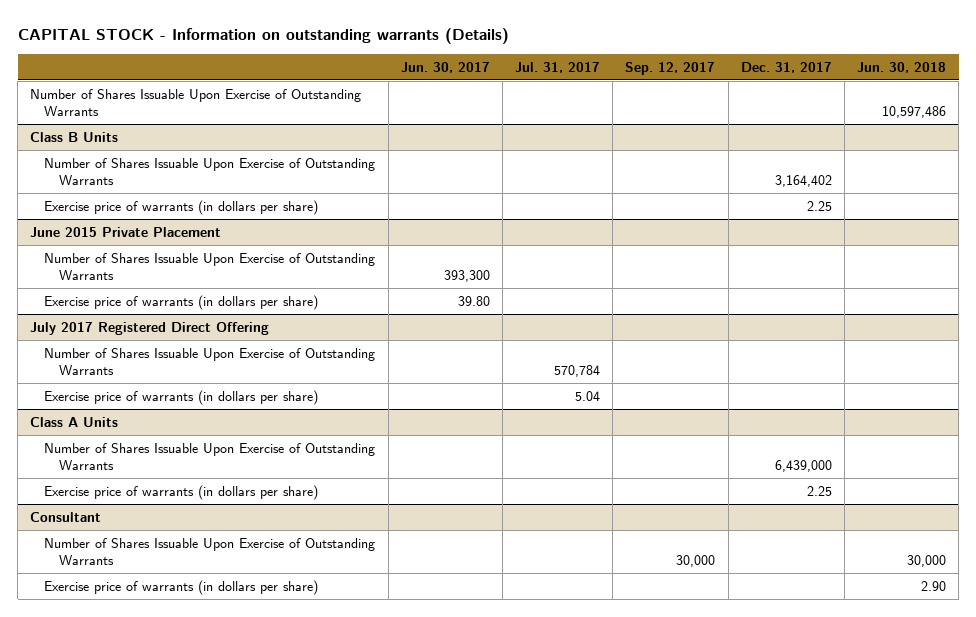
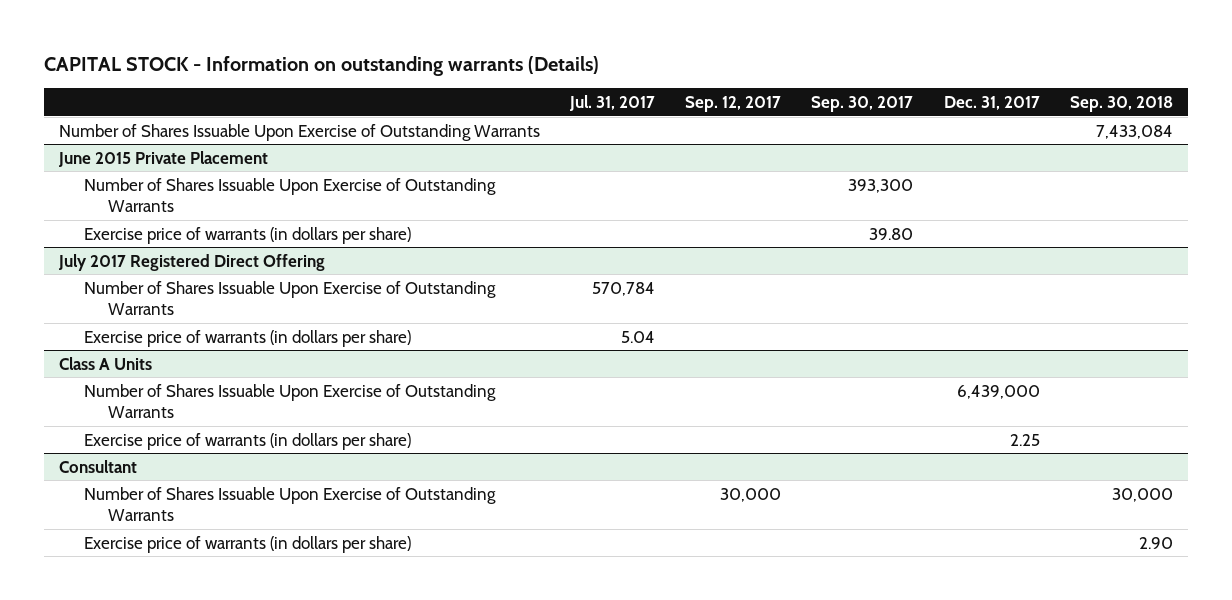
[400,61,490,73] Jun. 30, 2017 -> none
[857,61,947,73] Jun. 30, 2018 -> none
none -> [811,96,914,113] Sep. 30, 2017
none -> [1069,96,1173,113] Sep. 30, 2018
[30,132,119,143] Class B Units -> none
[44,158,376,185] Number of Shares Issuable Upon Exercise of Outstanding Warrants -> none
[44,200,319,216] Exercise price of warrants (in dollars per share) -> none

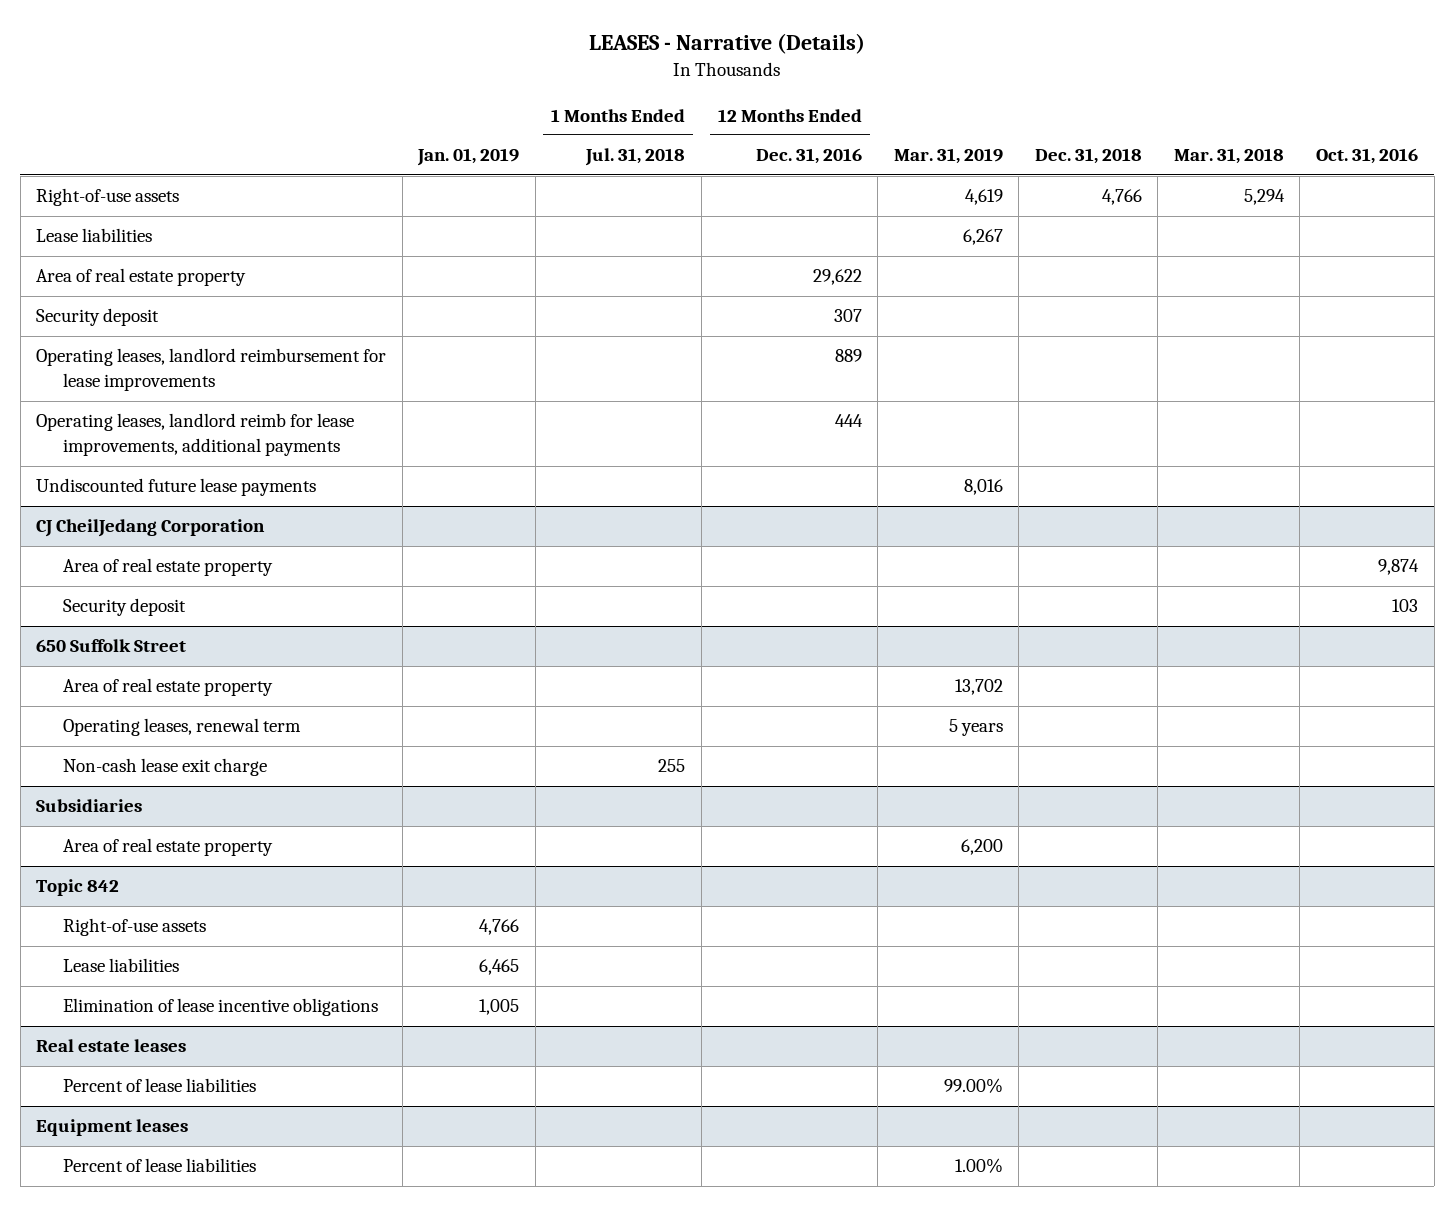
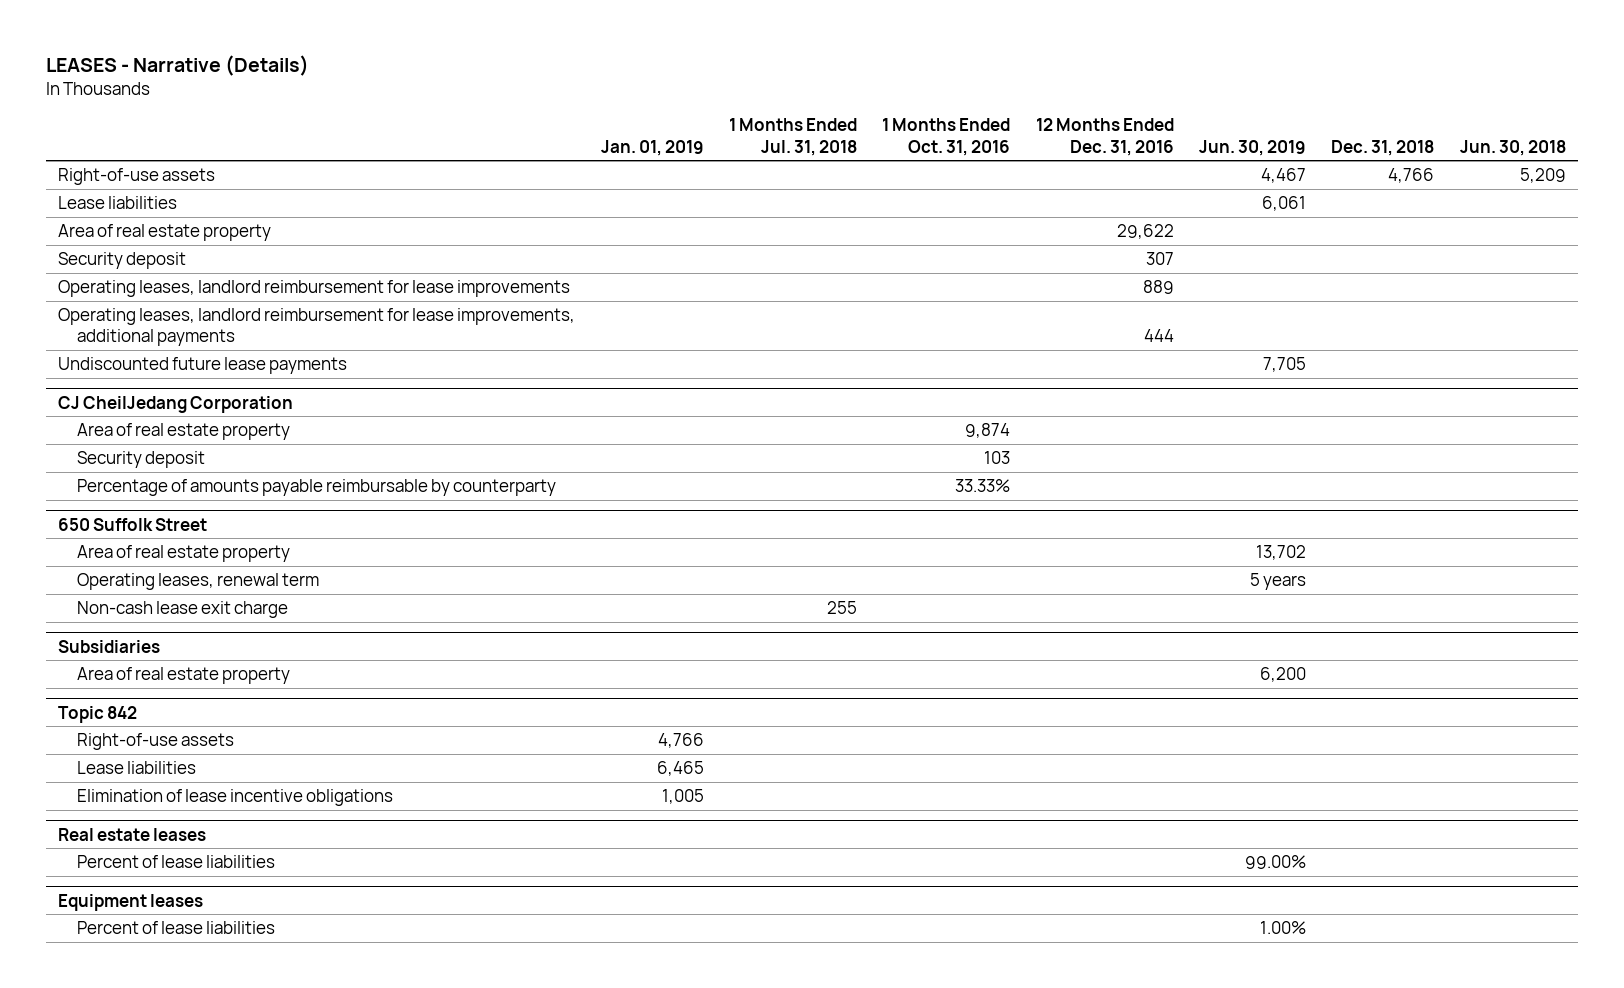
[893,148,1003,165] Mar. 31, 2019 -> none
[1173,148,1284,165] Mar. 31, 2018 -> none
[1316,148,1419,165] Oct. 31, 2016 -> none
none -> [882,118,1011,156] 1 Months Ended Oct. 31, 2016
none -> [1199,139,1307,156] Jun. 30, 2019
none -> [1459,139,1566,156] Jun. 30, 2018
[36,413,355,457] Operating leases, landlord reimb for lease improvements, additional payments -> [58,307,576,347] Operating leases, landlord reimbursement for lease improvements, additional payments
none -> [76,478,556,496] Percentage of amounts payable reimbursable by counterparty

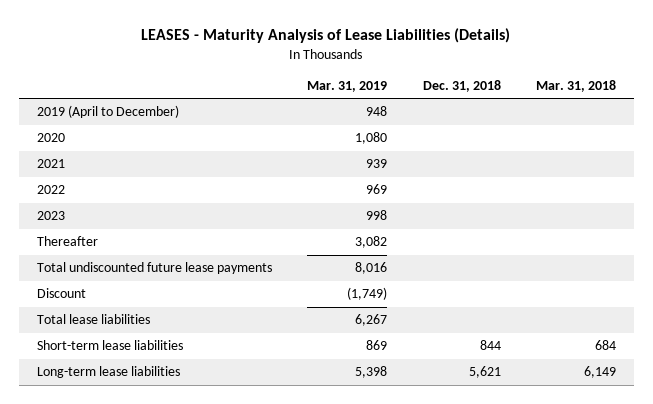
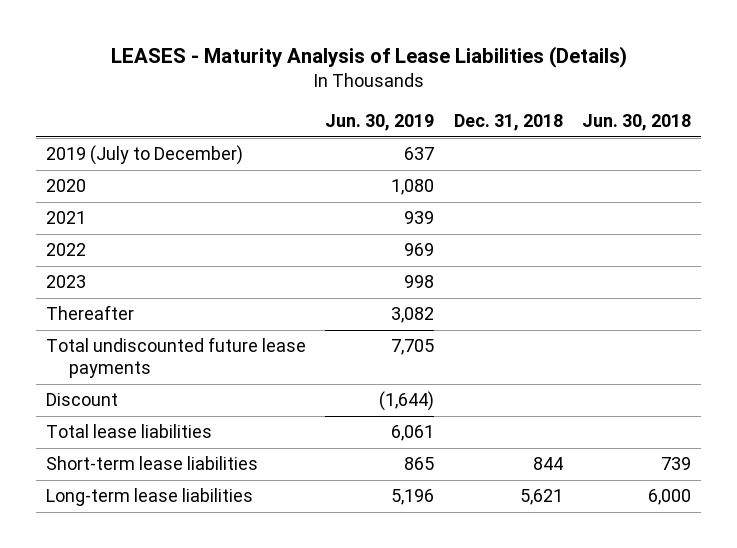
[307,80,388,92] Mar. 31, 2019 -> none
[536,79,617,92] Mar. 31, 2018 -> none
none -> [325,114,435,132] Jun. 30, 2019
none -> [582,114,692,132] Jun. 30, 2018
[36,105,179,119] 2019 (April to December) -> [45,145,243,166] 2019 (July to December)

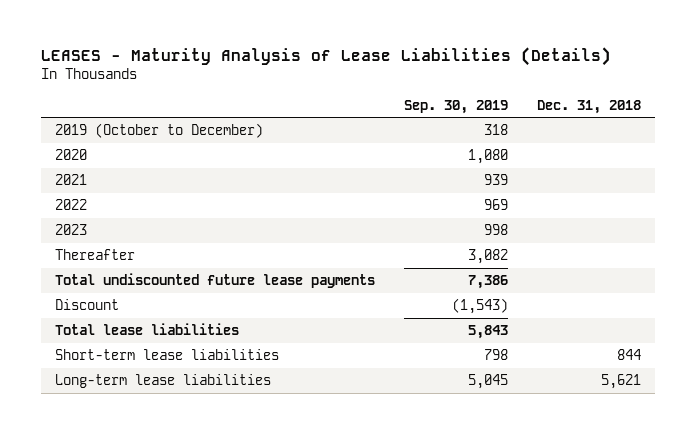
[325,114,435,132] Jun. 30, 2019 -> none
[582,114,692,132] Jun. 30, 2018 -> none
none -> [403,99,508,114] Sep. 30, 2019
[45,145,243,166] 2019 (July to December) -> [55,123,264,139] 2019 (October to December)

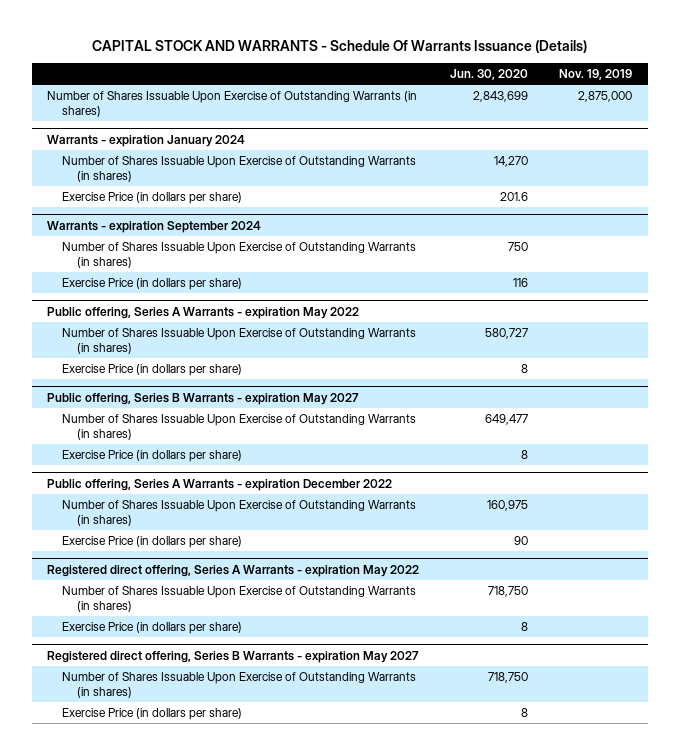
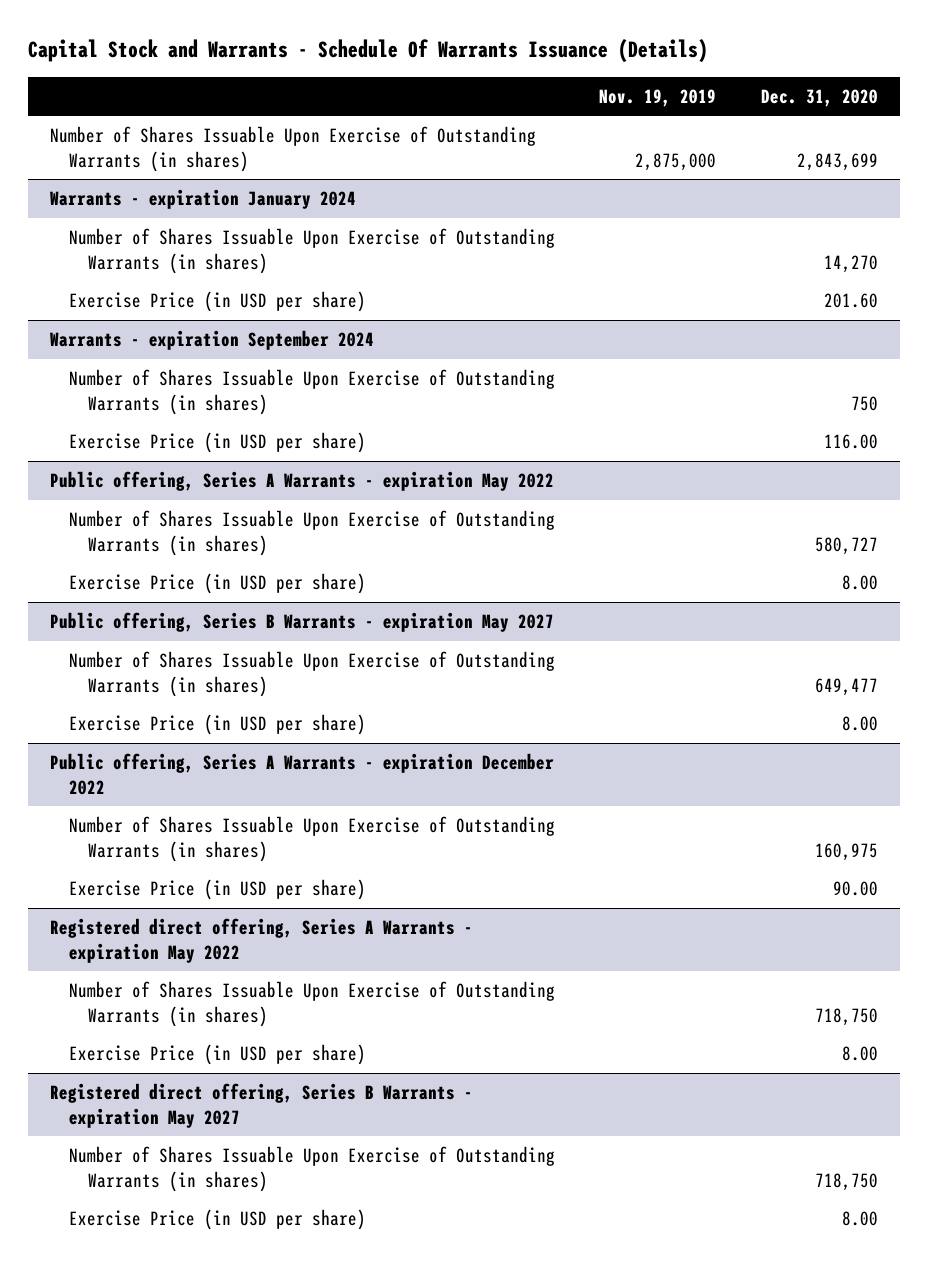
[91,40,587,54] CAPITAL STOCK AND WARRANTS - Schedule Of Warrants Issuance (Details) -> [27,39,708,64] Capital Stock and Warrants - Schedule Of Warrants Issuance (Details)
[450,69,529,81] Jun. 30, 2020 -> none
none -> [760,88,878,107] Dec. 31, 2020
[62,191,243,204] Exercise Price (in dollars per share) -> [68,291,366,313] Exercise Price (in USD per share)
[62,277,243,290] Exercise Price (in dollars per share) -> [68,432,366,454] Exercise Price (in USD per share)
[62,363,243,376] Exercise Price (in dollars per share) -> [68,573,366,595] Exercise Price (in USD per share)
[62,449,243,462] Exercise Price (in dollars per share) -> [68,714,366,736] Exercise Price (in USD per share)
[62,535,243,548] Exercise Price (in dollars per share) -> [68,879,366,901] Exercise Price (in USD per share)
[62,621,243,634] Exercise Price (in dollars per share) -> [68,1044,366,1066] Exercise Price (in USD per share)
[62,707,243,720] Exercise Price (in dollars per share) -> [68,1209,366,1231] Exercise Price (in USD per share)

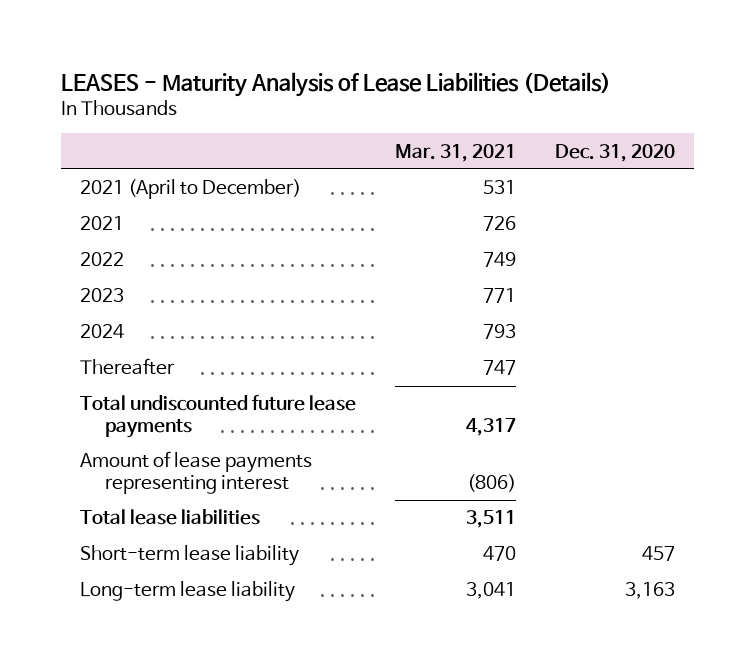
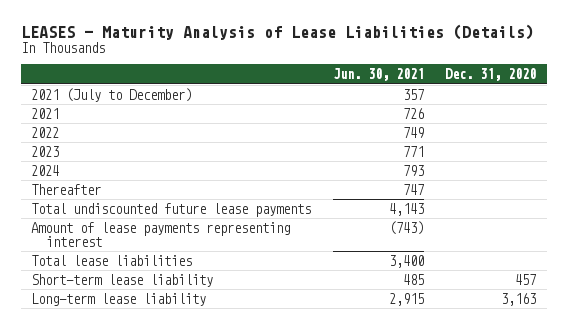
[394,143,516,162] Mar. 31, 2021 -> none
none -> [332,68,424,82] Jun. 30, 2021
[80,179,302,200] 2021 (April to December) -> [31,87,193,102] 2021 (July to December)

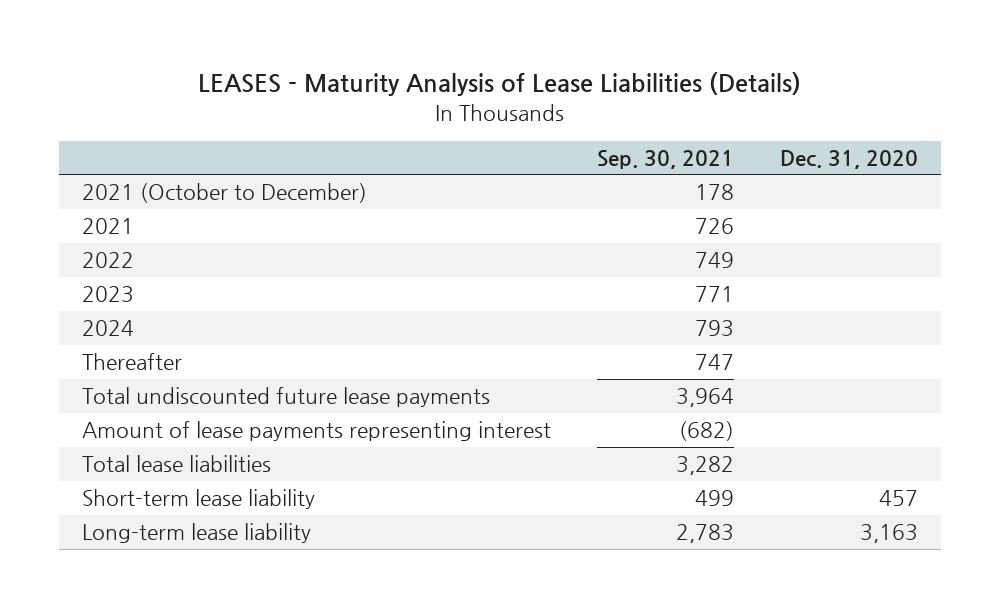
[332,68,424,82] Jun. 30, 2021 -> none
none -> [597,149,735,169] Sep. 30, 2021
[31,87,193,102] 2021 (July to December) -> [82,183,368,204] 2021 (October to December)

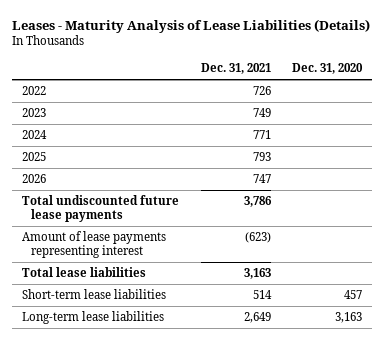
[198,72,802,97] LEASES - Maturity Analysis of Lease Liabilities (Details) -> [11,18,370,33] Leases - Maturity Analysis of Lease Liabilities (Details)
[597,149,735,169] Sep. 30, 2021 -> none
none -> [200,62,271,74] Dec. 31, 2021
[82,183,368,204] 2021 (October to December) -> none
[82,218,135,235] 2021 -> none
[82,353,183,371] Thereafter -> none
none -> [22,152,47,162] 2025
none -> [22,174,47,184] 2026
[82,489,316,510] Short-term lease liability -> [22,289,167,300] Short-term lease liabilities
[82,523,312,544] Long-term lease liability -> [22,311,165,325] Long-term lease liabilities

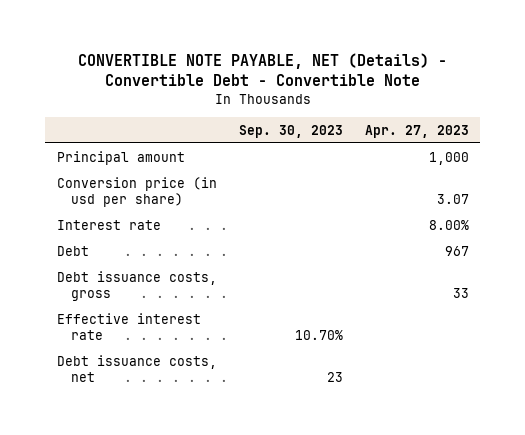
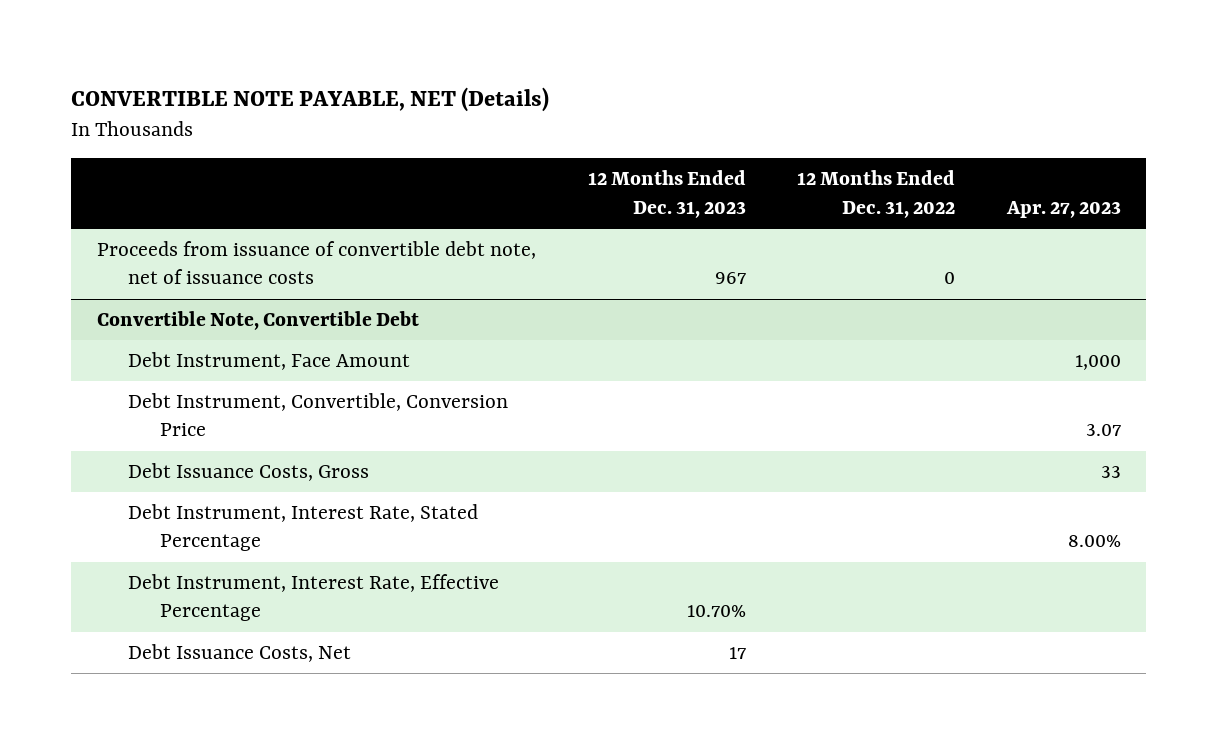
[77,52,447,87] CONVERTIBLE NOTE PAYABLE, NET (Details) - Convertible Debt - Convertible Note -> [71,87,550,113] CONVERTIBLE NOTE PAYABLE, NET (Details)
[238,124,343,138] Sep. 30, 2023 -> none
none -> [587,170,746,218] 12 Months Ended Dec. 31, 2023
none -> [797,170,956,218] 12 Months Ended Dec. 31, 2022
[56,150,185,165] Principal amount -> none
[56,176,217,208] Conversion price (in usd per share) -> none
[56,219,161,230] Interest rate -> none
[56,245,89,256] Debt -> none
[56,270,217,302] Debt issuance costs, gross -> none
[56,312,201,341] Effective interest rate -> none
[56,354,217,383] Debt issuance costs, net -> none
none -> [97,241,537,285] Proceeds from issuance of convertible debt note, net of issuance costs
none -> [97,311,420,331] Convertible Note, Convertible Debt
none -> [128,352,411,371] Debt Instrument, Face Amount
none -> [128,393,509,437] Debt Instrument, Convertible, Conversion Price
none -> [128,463,370,482] Debt Issuance Costs, Gross
none -> [128,504,479,552] Debt Instrument, Interest Rate, Stated Percentage
none -> [128,574,500,622] Debt Instrument, Interest Rate, Effective Percentage
none -> [128,644,352,663] Debt Issuance Costs, Net

